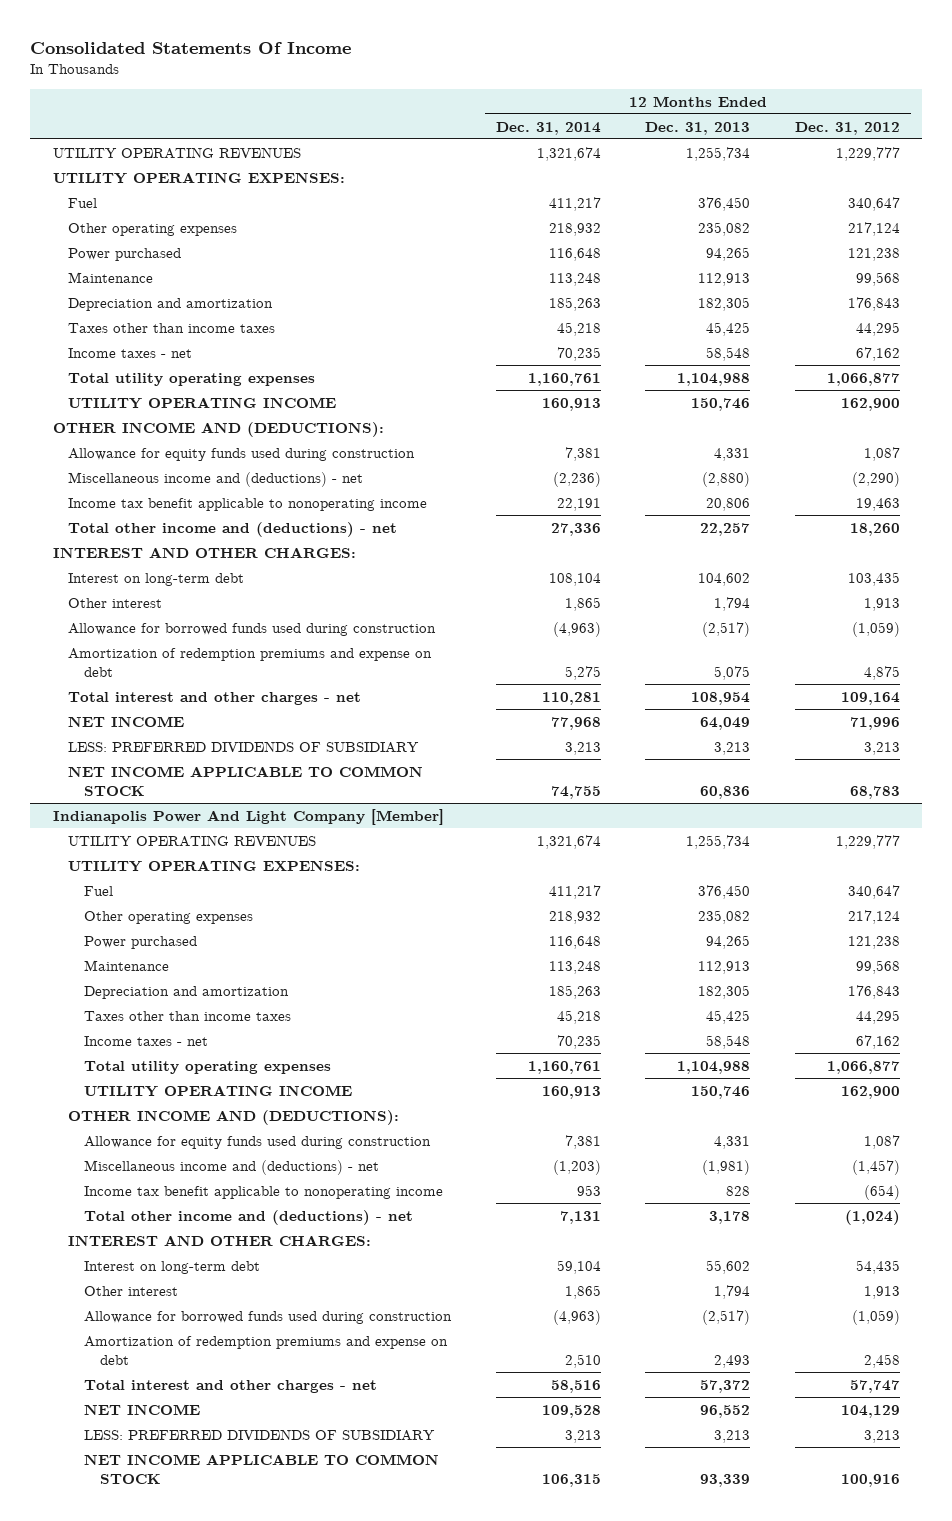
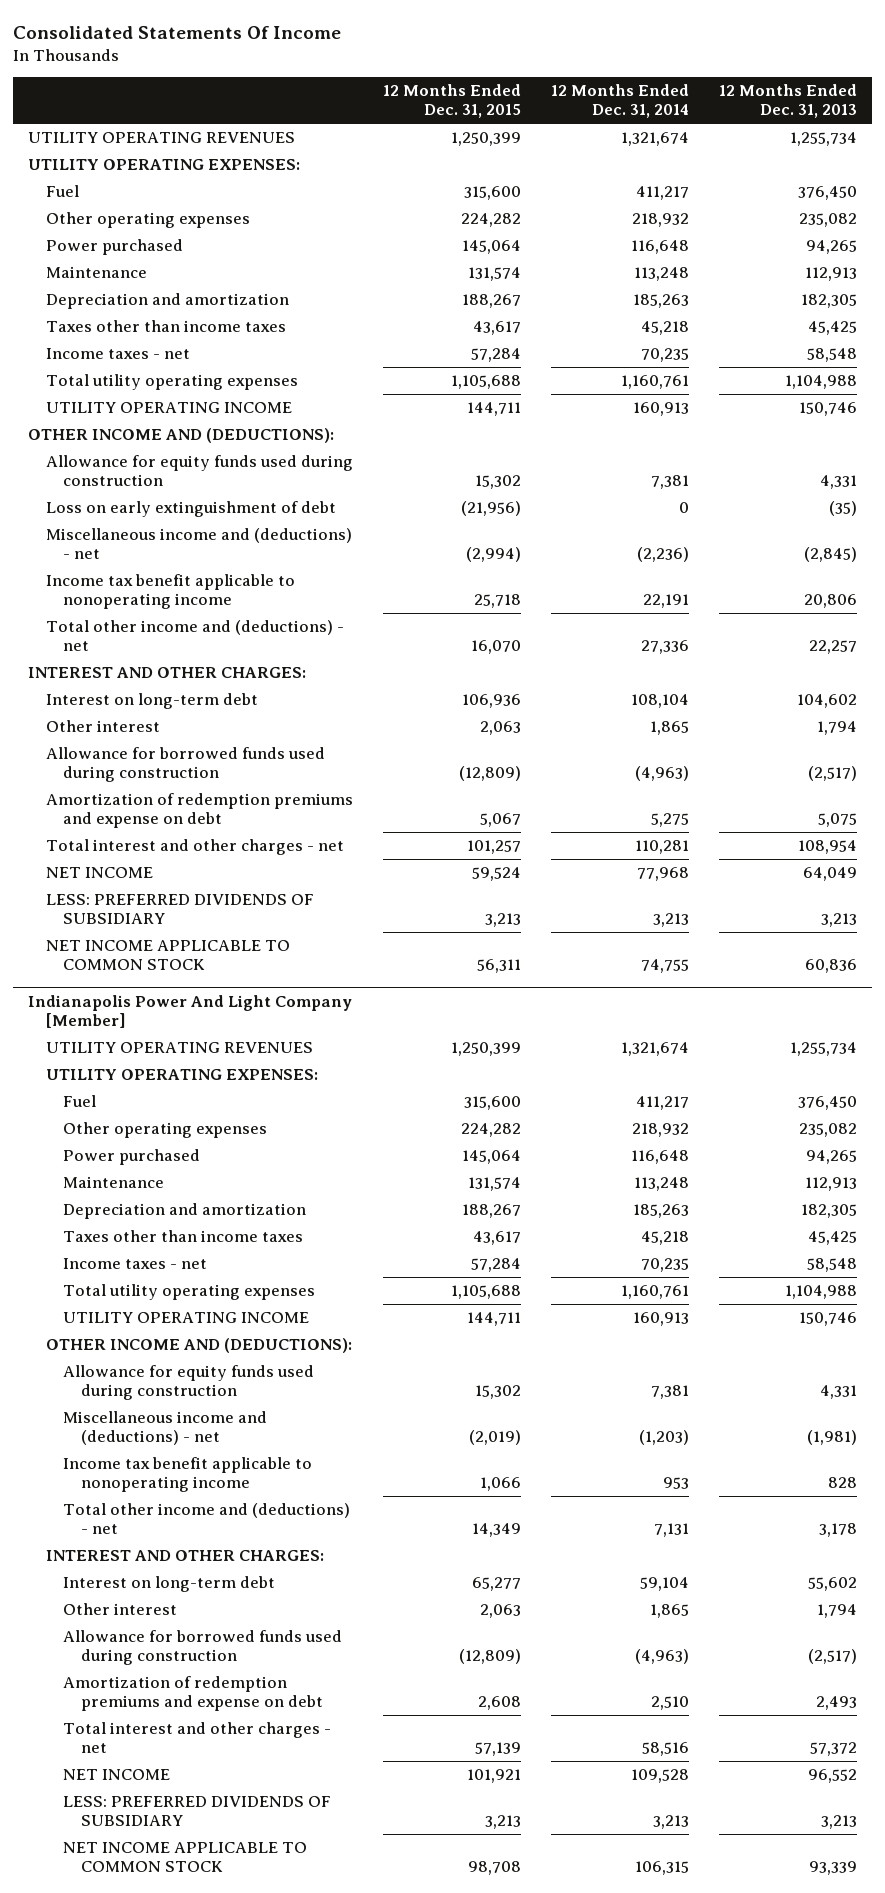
[794,121,900,135] Dec. 31, 2012 -> none
none -> [382,84,521,119] 12 Months Ended Dec. 31, 2015
none -> [45,501,336,518] Loss on early extinguishment of debt
[702,471,751,487] (2,880) -> [803,547,857,563] (2,845)

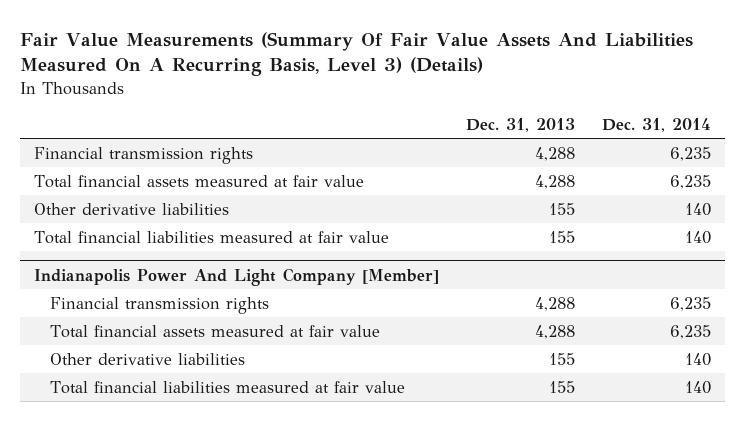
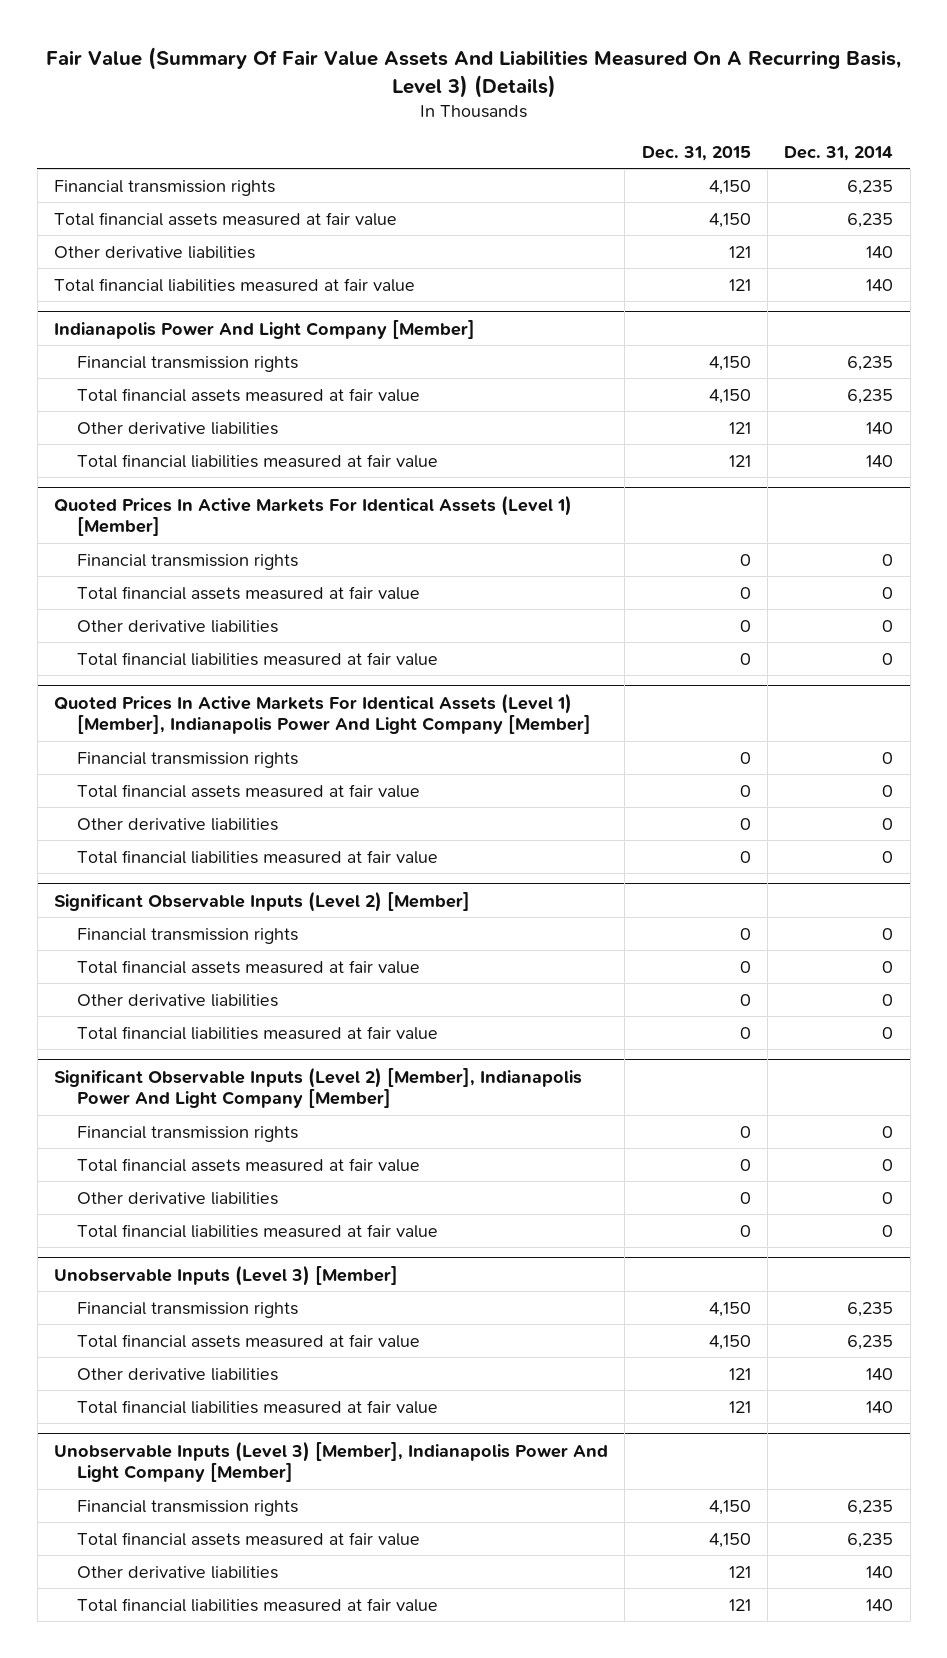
[20,31,694,77] Fair Value Measurements (Summary Of Fair Value Assets And Liabilities Measured On A Recurring Basis, Level 3) (Details) -> [45,46,901,98] Fair Value (Summary Of Fair Value Assets And Liabilities Measured On A Recurring Basis, Level 3) (Details)
[466,117,576,132] Dec. 31, 2013 -> none
none -> [641,145,751,161] Dec. 31, 2015
none -> [54,494,573,537] Quoted Prices In Active Markets For Identical Assets (Level 1) [Member]
none -> [77,553,299,570] Financial transmission rights
none -> [77,585,421,600] Total financial assets measured at fair value
none -> [77,619,279,633] Other derivative liabilities
none -> [77,651,439,666] Total financial liabilities measured at fair value
none -> [54,692,592,735] Quoted Prices In Active Markets For Identical Assets (Level 1) [Member], Indianapolis Power And Light Company [Member]
none -> [77,751,299,768] Financial transmission rights
none -> [77,783,421,798] Total financial assets measured at fair value
none -> [77,817,279,831] Other derivative liabilities
none -> [77,849,439,864] Total financial liabilities measured at fair value
none -> [54,890,471,912] Significant Observable Inputs (Level 2) [Member]
none -> [77,927,299,944] Financial transmission rights
none -> [77,959,421,974] Total financial assets measured at fair value
none -> [77,993,279,1007] Other derivative liabilities
none -> [77,1025,439,1040] Total financial liabilities measured at fair value
none -> [54,1066,583,1109] Significant Observable Inputs (Level 2) [Member], Indianapolis Power And Light Company [Member]
none -> [77,1125,299,1142] Financial transmission rights
none -> [77,1157,421,1172] Total financial assets measured at fair value
none -> [77,1191,279,1205] Other derivative liabilities
none -> [77,1223,439,1238] Total financial liabilities measured at fair value
none -> [54,1264,399,1286] Unobservable Inputs (Level 3) [Member]
none -> [77,1301,299,1318] Financial transmission rights
none -> [77,1333,421,1348] Total financial assets measured at fair value
none -> [77,1367,279,1381] Other derivative liabilities
none -> [77,1399,439,1414] Total financial liabilities measured at fair value
none -> [54,1440,609,1483] Unobservable Inputs (Level 3) [Member], Indianapolis Power And Light Company [Member]
none -> [77,1499,299,1516] Financial transmission rights
none -> [77,1531,421,1546] Total financial assets measured at fair value
none -> [77,1565,279,1579] Other derivative liabilities
none -> [77,1597,439,1612] Total financial liabilities measured at fair value

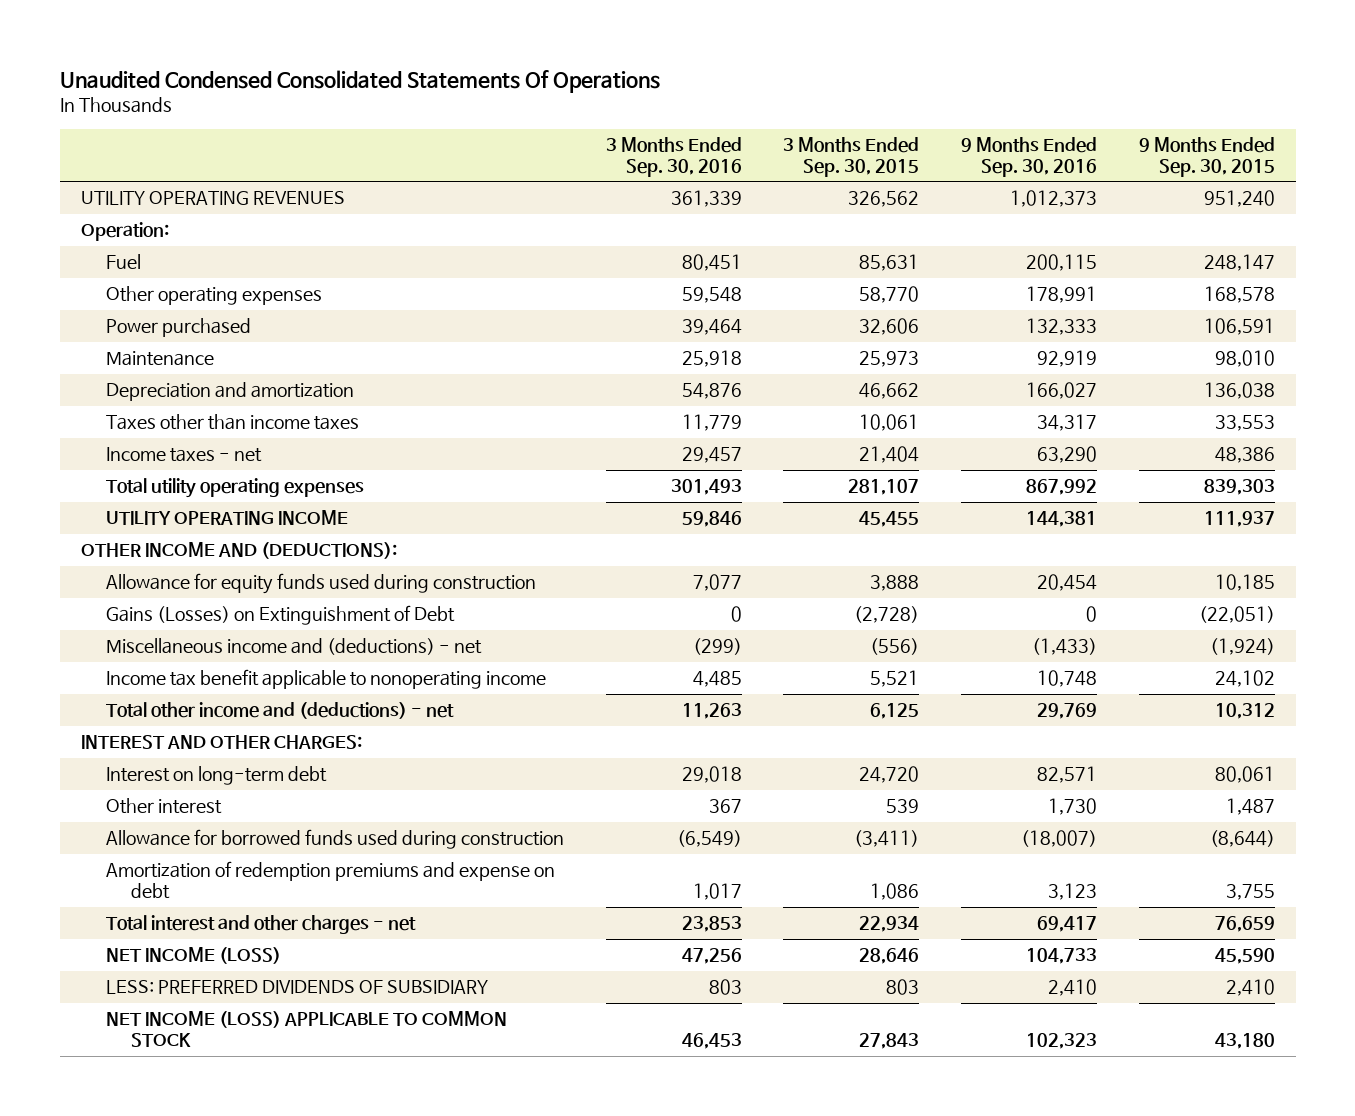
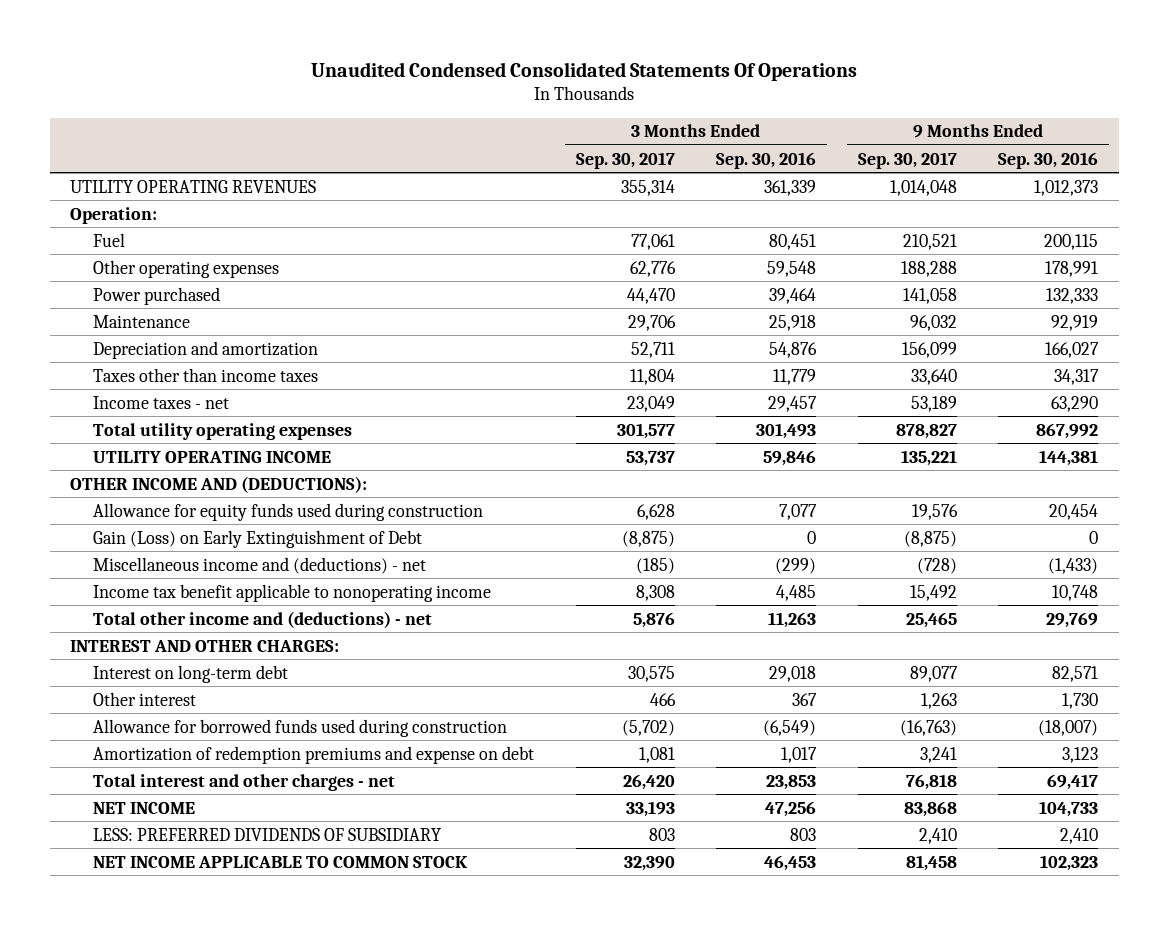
[783,136,920,177] 3 Months Ended Sep. 30, 2015 -> none
[1138,136,1275,177] 9 Months Ended Sep. 30, 2015 -> none
none -> [575,151,675,169] Sep. 30, 2017
none -> [857,151,957,169] Sep. 30, 2017
[105,605,455,626] Gains (Losses) on Extinguishment of Debt -> [93,529,423,548] Gain (Loss) on Early Extinguishment of Debt
[105,947,281,965] NET INCOME (LOSS) -> [93,801,196,814] NET INCOME
[105,1011,507,1048] NET INCOME (LOSS) APPLICABLE TO COMMON STOCK -> [93,855,469,868] NET INCOME APPLICABLE TO COMMON STOCK

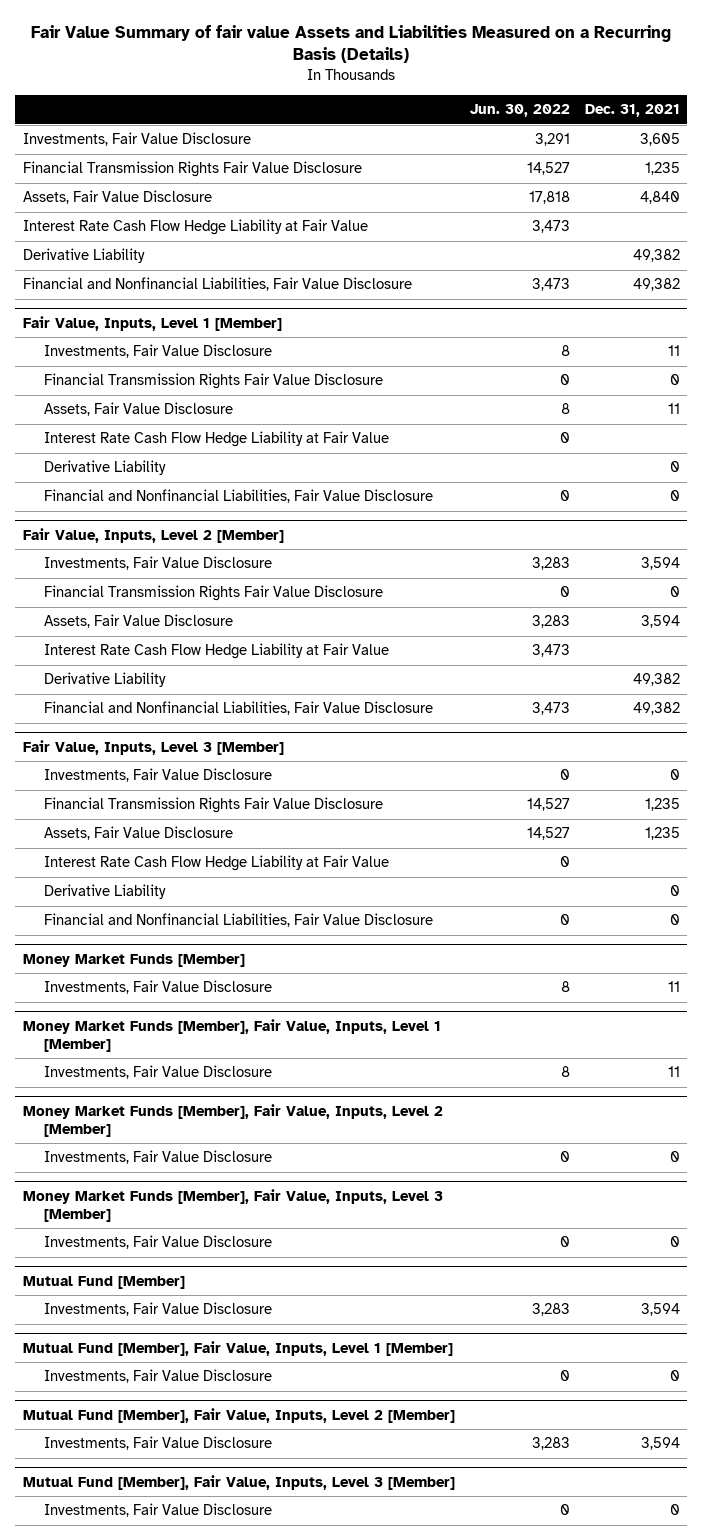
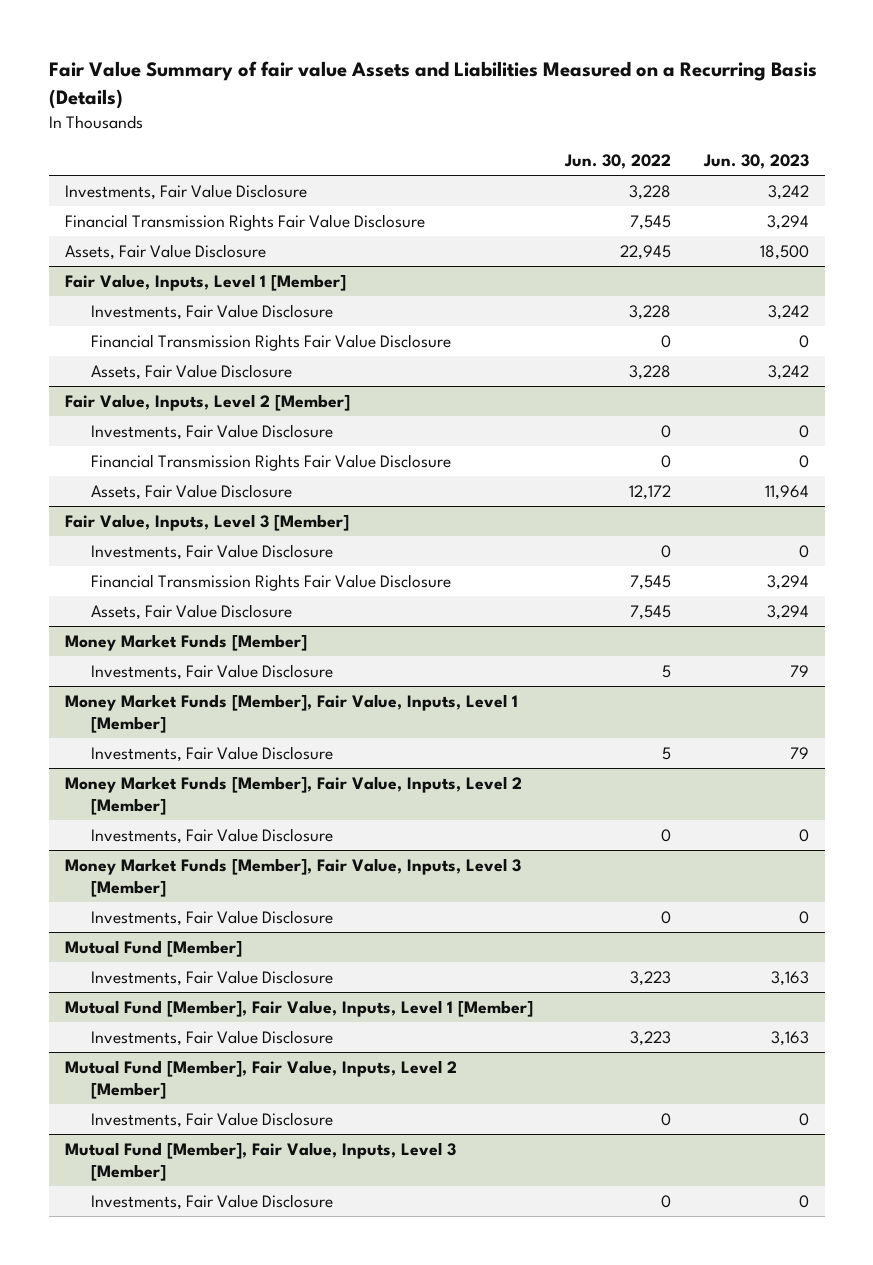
[584,104,680,118] Dec. 31, 2021 -> none
none -> [702,154,809,170] Jun. 30, 2023
[22,219,368,236] Interest Rate Cash Flow Hedge Liability at Fair Value -> none
[22,248,145,264] Derivative Liability -> none
[22,277,412,292] Financial and Nonfinancial Liabilities, Fair Value Disclosure -> none
[534,133,570,147] 3,291 -> [629,184,672,200] 3,228
[526,162,570,176] 14,527 -> [630,214,672,230] 7,545
[528,191,570,205] 17,818 -> [620,244,672,260] 22,945
[560,345,570,357] 8 -> [629,304,672,320] 3,228
[43,431,389,448] Interest Rate Cash Flow Hedge Liability at Fair Value -> none
[43,460,166,476] Derivative Liability -> none
[43,489,433,504] Financial and Nonfinancial Liabilities, Fair Value Disclosure -> none
[560,403,570,415] 8 -> [629,364,672,380] 3,228
[531,557,570,571] 3,283 -> [661,424,672,438] 0
[43,643,389,660] Interest Rate Cash Flow Hedge Liability at Fair Value -> none
[43,672,166,688] Derivative Liability -> none
[43,701,433,716] Financial and Nonfinancial Liabilities, Fair Value Disclosure -> none
[531,615,570,629] 3,283 -> [629,484,672,500] 12,172
[43,855,389,872] Interest Rate Cash Flow Hedge Liability at Fair Value -> none
[43,884,166,900] Derivative Liability -> none
[43,913,433,928] Financial and Nonfinancial Liabilities, Fair Value Disclosure -> none
[526,798,570,812] 14,527 -> [630,574,672,590] 7,545
[526,827,570,841] 14,527 -> [630,604,672,620] 7,545
[560,981,570,993] 8 -> [662,664,672,678] 5
[560,1066,570,1078] 8 -> [662,746,672,760] 5
[531,1303,570,1317] 3,283 -> [630,970,672,986] 3,223
[559,1370,570,1382] 0 -> [630,1030,672,1046] 3,223
[531,1437,570,1451] 3,283 -> [661,1112,672,1126] 0

